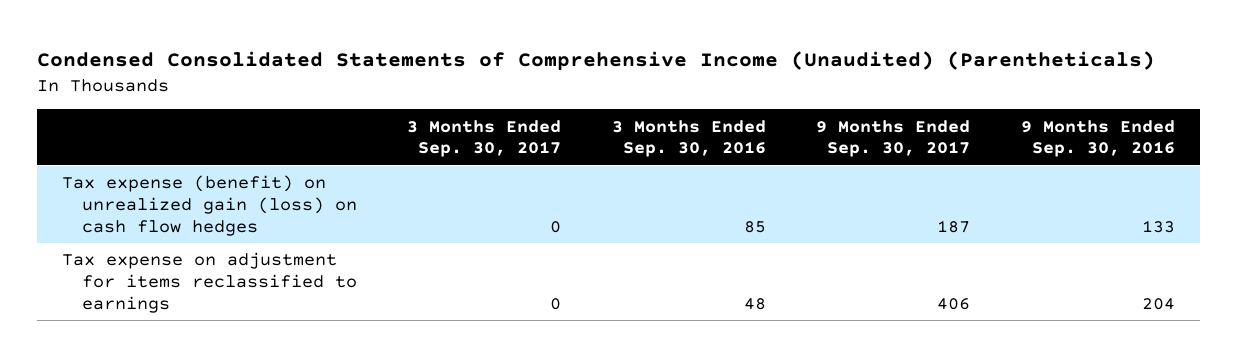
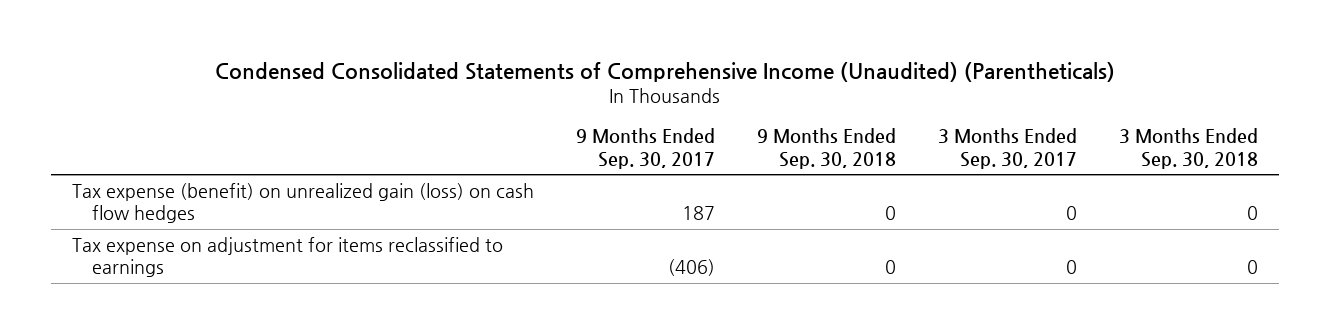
[611,119,766,158] 3 Months Ended Sep. 30, 2016 -> none
[1020,119,1175,158] 9 Months Ended Sep. 30, 2016 -> none
none -> [756,128,896,169] 9 Months Ended Sep. 30, 2018
none -> [1119,128,1259,169] 3 Months Ended Sep. 30, 2018
[937,297,971,310] 406 -> [667,259,715,277] (406)

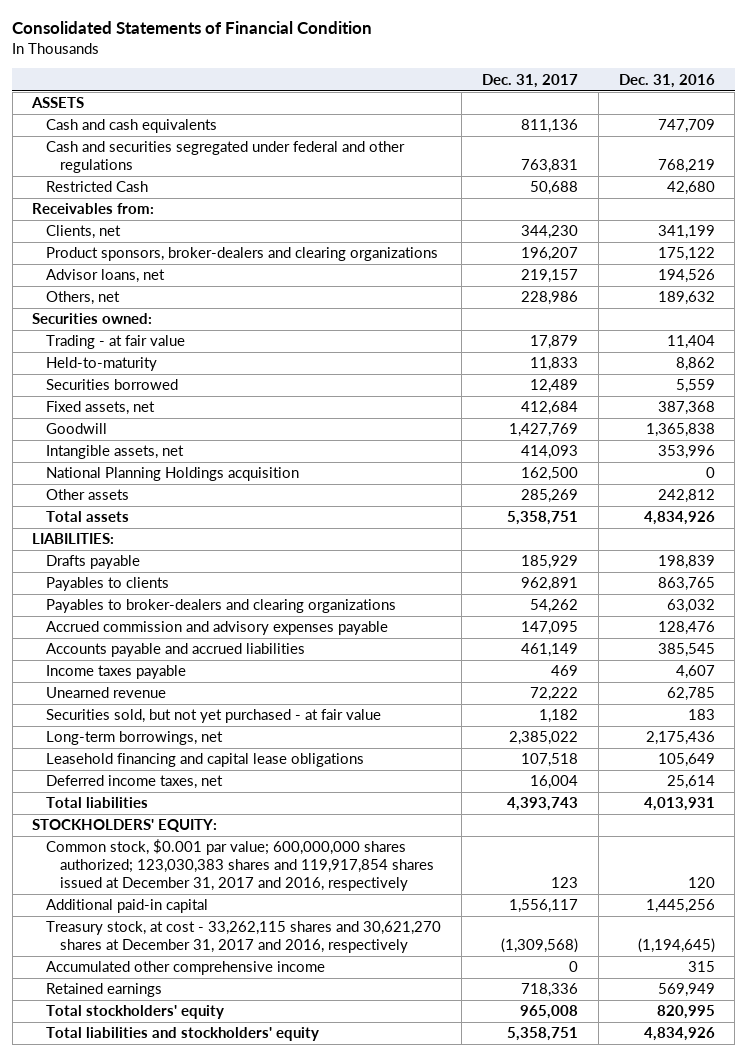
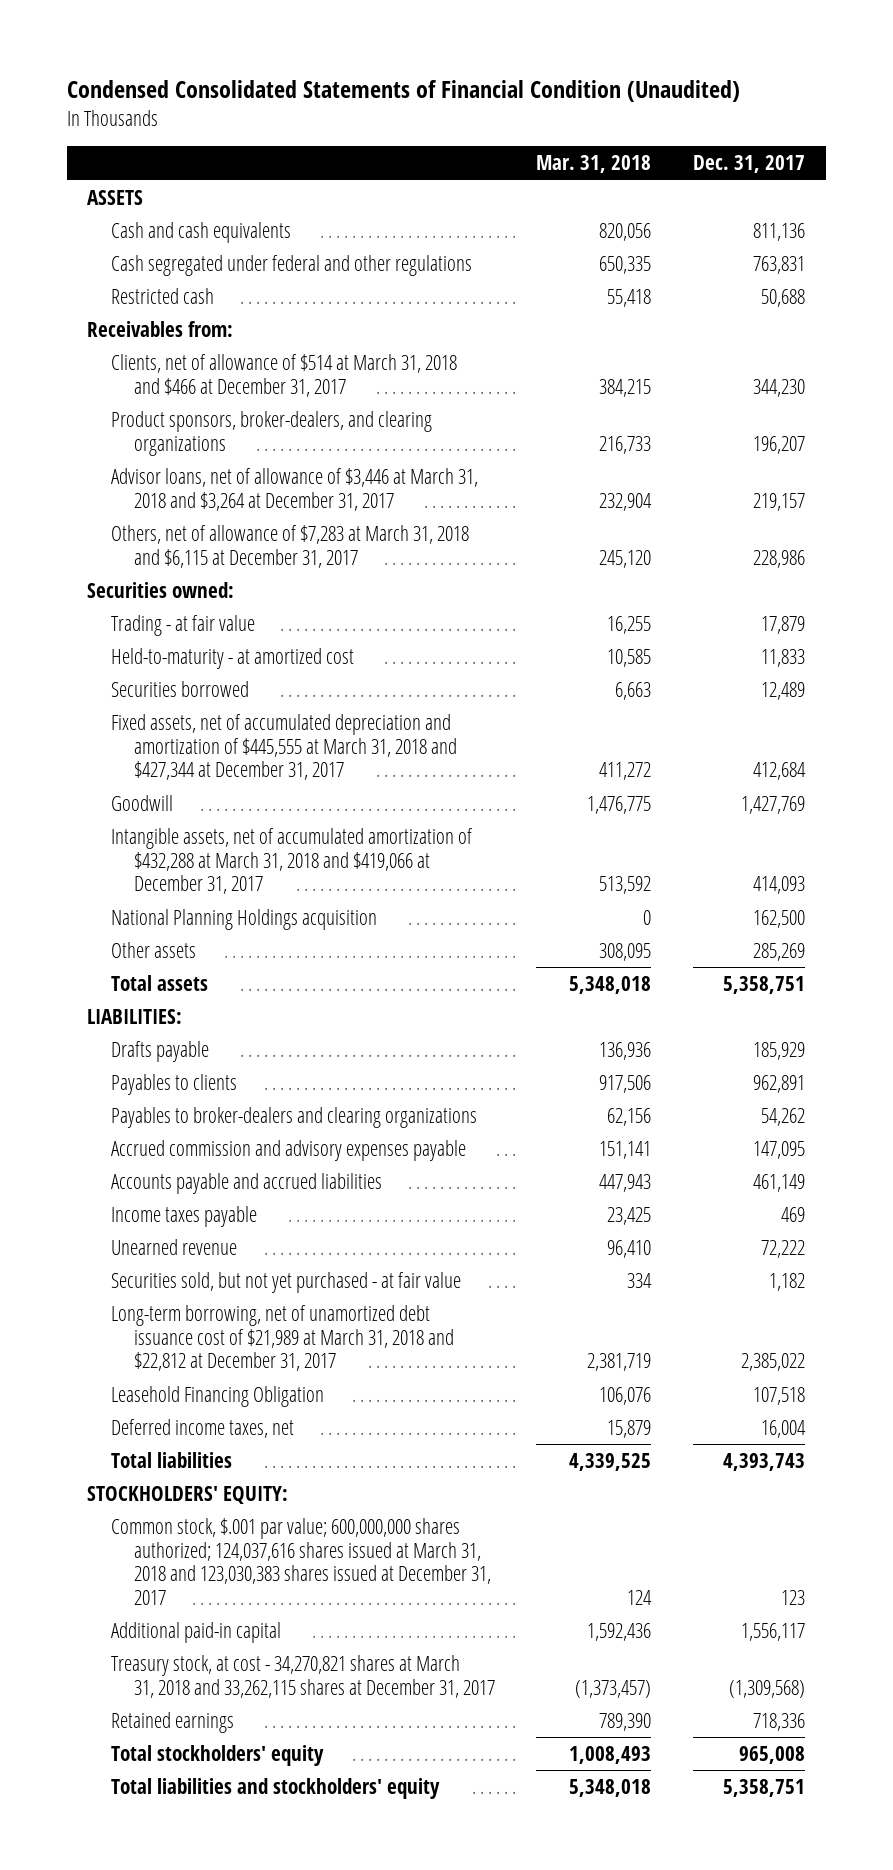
[12,21,373,35] Consolidated Statements of Financial Condition -> [66,80,740,103] Condensed Consolidated Statements of Financial Condition (Unaudited)
[618,73,715,88] Dec. 31, 2016 -> none
none -> [536,155,652,174] Mar. 31, 2018
[46,141,406,174] Cash and securities segregated under federal and other regulations -> [110,254,472,276] Cash segregated under federal and other regulations
[46,181,149,193] Restricted Cash -> [110,287,214,304] Restricted cash
[46,225,122,240] Clients, net -> [110,353,457,397] Clients, net of allowance of $514 at March 31, 2018 and $466 at December 31, 2017
[46,247,439,262] Product sponsors, broker-dealers and clearing organizations -> [110,410,432,456] Product sponsors, broker-dealers, and clearing organizations
[46,269,166,284] Advisor loans, net -> [110,467,478,511] Advisor loans, net of allowance of $3,446 at March 31, 2018 and $3,264 at December 31, 2017
[46,291,121,306] Others, net -> [110,524,469,568] Others, net of allowance of $7,283 at March 31, 2018 and $6,115 at December 31, 2017
[46,357,158,372] Held-to-maturity -> [110,647,354,669] Held-to-maturity - at amortized cost
[46,401,156,416] Fixed assets, net -> [110,713,457,781] Fixed assets, net of accumulated depreciation and amortization of $445,555 at March 31, 2018 and $427,344 at December 31, 2017
[46,445,185,460] Intangible assets, net -> [110,827,473,895] Intangible assets, net of accumulated amortization of $432,288 at March 31, 2018 and $419,066 at December 31, 2017
[46,731,224,746] Long-term borrowings, net -> [110,1304,454,1372] Long-term borrowing, net of unamortized debt issuance cost of $21,989 at March 31, 2018 and $22,812 at December 31, 2017
[46,753,365,768] Leasehold financing and capital lease obligations -> [110,1385,324,1407] Leasehold Financing Obligation
[46,839,435,892] Common stock, $0.001 par value; 600,000,000 shares authorized; 123,030,383 shares and 119,917,854 shares issued at December 31, 2017 and 2016, respectively -> [110,1517,491,1606] Common stock, $.001 par value; 600,000,000 shares authorized; 124,037,616 shares issued at March 31, 2018 and 123,030,383 shares issued at December 31, 2017
[46,961,326,976] Accumulated other comprehensive income -> none
[46,921,442,954] Treasury stock, at cost - 33,262,115 shares and 30,621,270 shares at December 31, 2017 and 2016, respectively -> [110,1654,495,1698] Treasury stock, at cost - 34,270,821 shares at March 31, 2018 and 33,262,115 shares at December 31, 2017

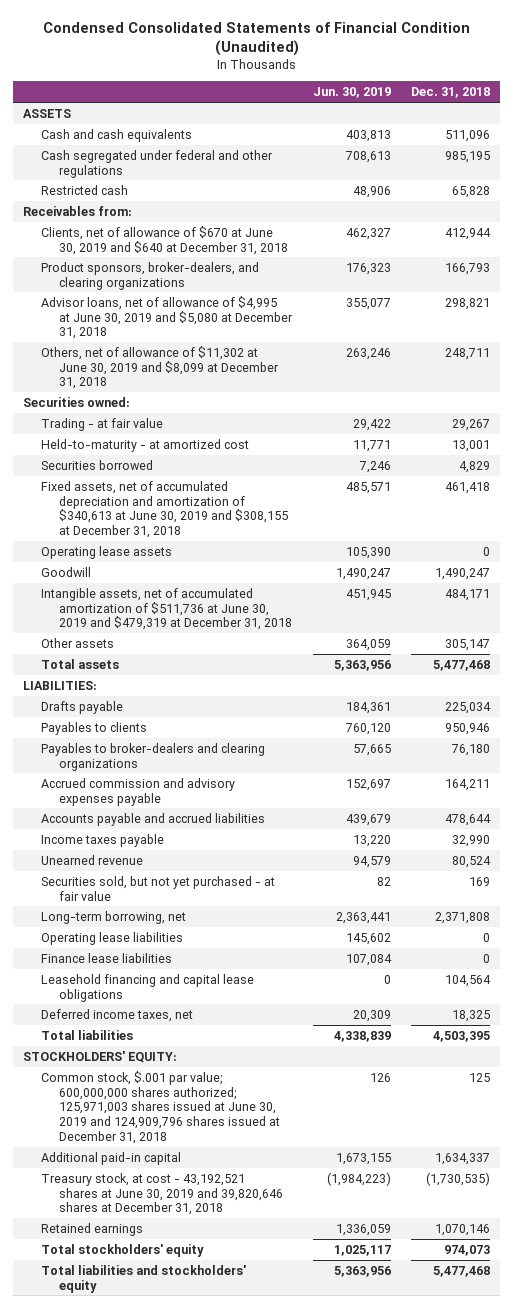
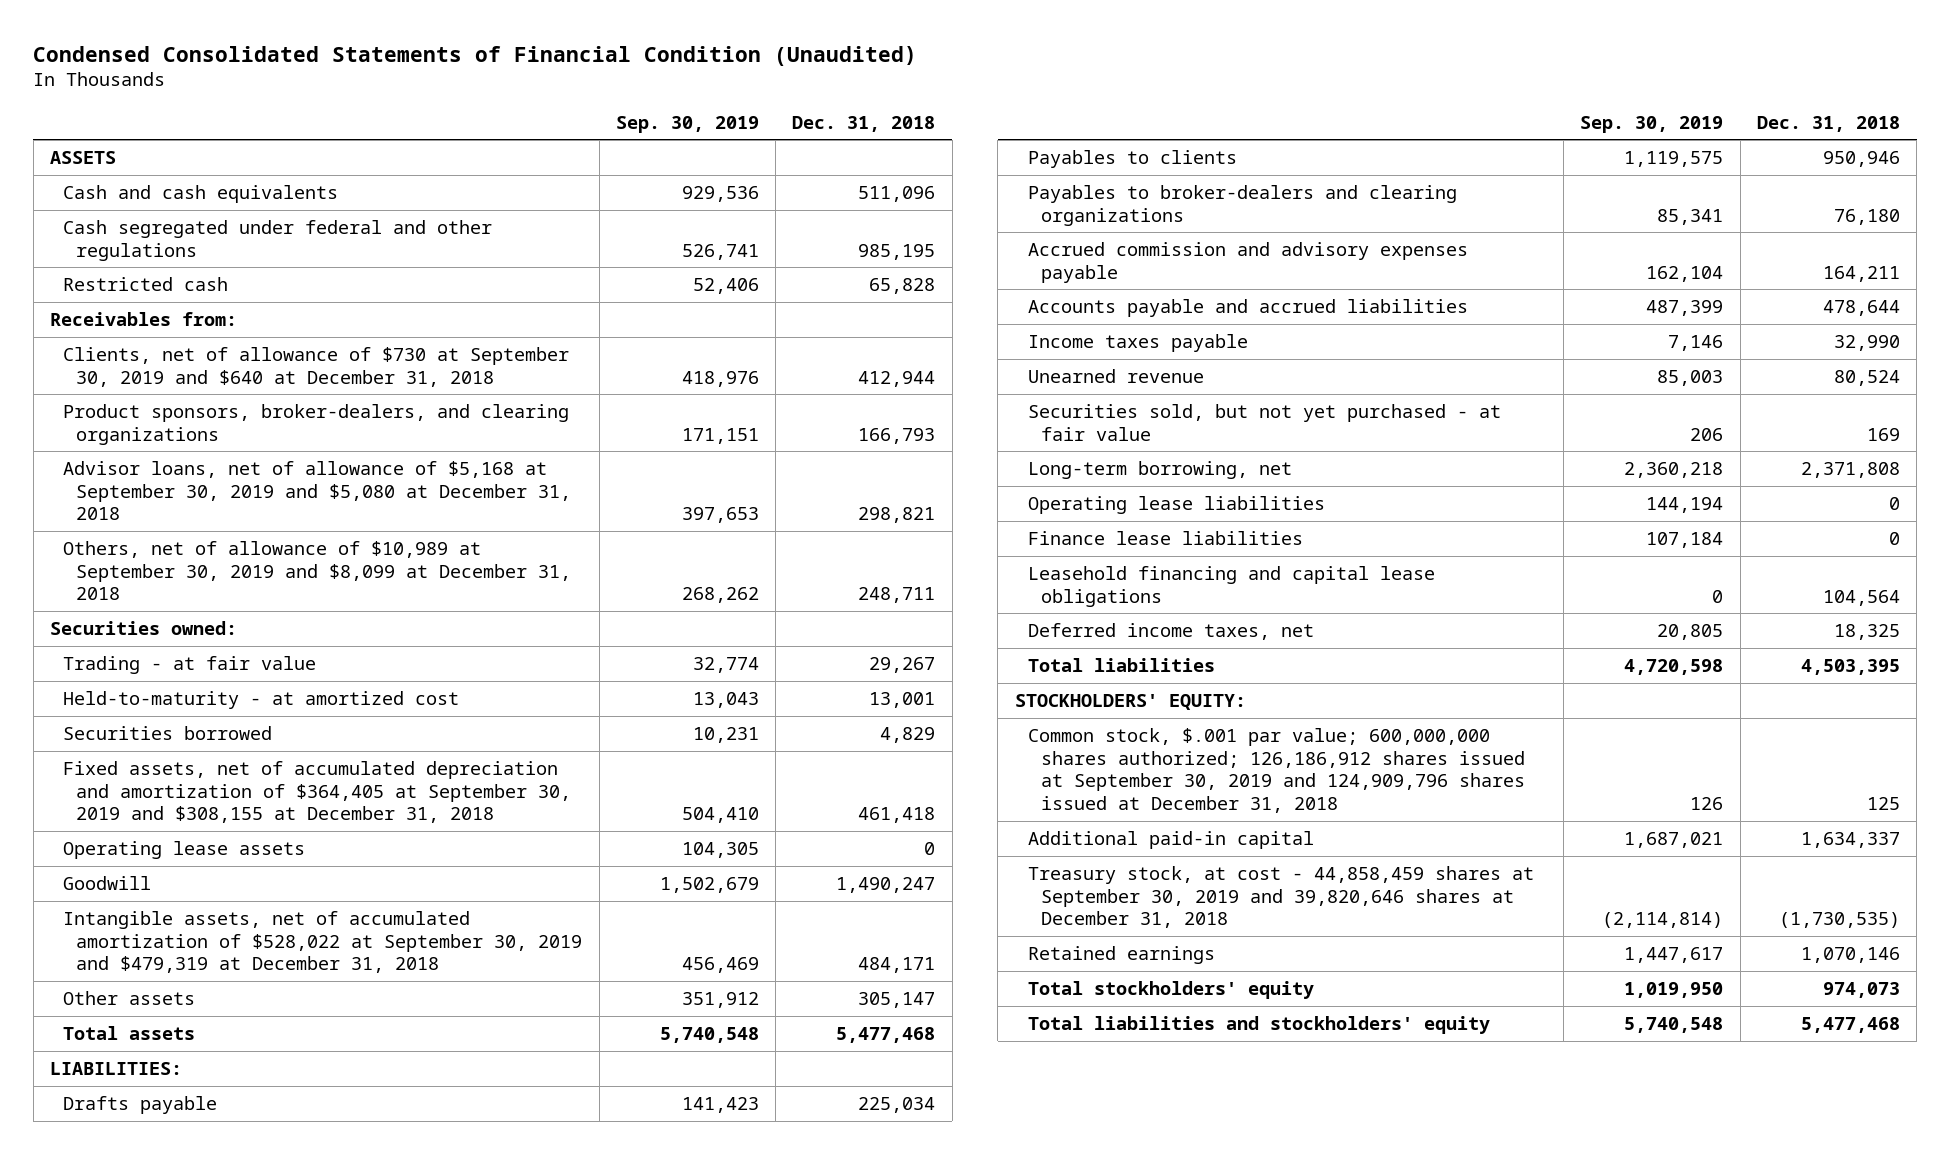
[312,87,391,99] Jun. 30, 2019 -> none
none -> [615,115,759,133] Sep. 30, 2019
[41,225,289,255] Clients, net of allowance of $670 at June 30, 2019 and $640 at December 31, 2018 -> [63,346,570,387] Clients, net of allowance of $730 at September 30, 2019 and $640 at December 31, 2018
[41,295,294,340] Advisor loans, net of allowance of $4,995 at June 30, 2019 and $5,080 at December 31, 2018 -> [63,460,572,521] Advisor loans, net of allowance of $5,168 at September 30, 2019 and $5,080 at December 31, 2018
[41,345,280,390] Others, net of allowance of $11,302 at June 30, 2019 and $8,099 at December 31, 2018 -> [63,540,572,601] Others, net of allowance of $10,989 at September 30, 2019 and $8,099 at December 31, 2018
[41,480,289,539] Fixed assets, net of accumulated depreciation and amortization of $340,613 at June 30, 2019 and $308,155 at December 31, 2018 -> [63,760,572,824] Fixed assets, net of accumulated depreciation and amortization of $364,405 at September 30, 2019 and $308,155 at December 31, 2018
[41,587,293,631] Intangible assets, net of accumulated amortization of $511,736 at June 30, 2019 and $479,319 at December 31, 2018 -> [63,910,583,974] Intangible assets, net of accumulated amortization of $528,022 at September 30, 2019 and $479,319 at December 31, 2018
[41,1070,281,1144] Common stock, $.001 par value; 600,000,000 shares authorized; 125,971,003 shares issued at June 30, 2019 and 124,909,796 shares issued at December 31, 2018 -> [1027,727,1525,813] Common stock, $.001 par value; 600,000,000 shares authorized; 126,186,912 shares issued at September 30, 2019 and 124,909,796 shares issued at December 31, 2018
[41,1172,284,1216] Treasury stock, at cost - 43,192,521 shares at June 30, 2019 and 39,820,646 shares at December 31, 2018 -> [1027,865,1534,929] Treasury stock, at cost - 44,858,459 shares at September 30, 2019 and 39,820,646 shares at December 31, 2018

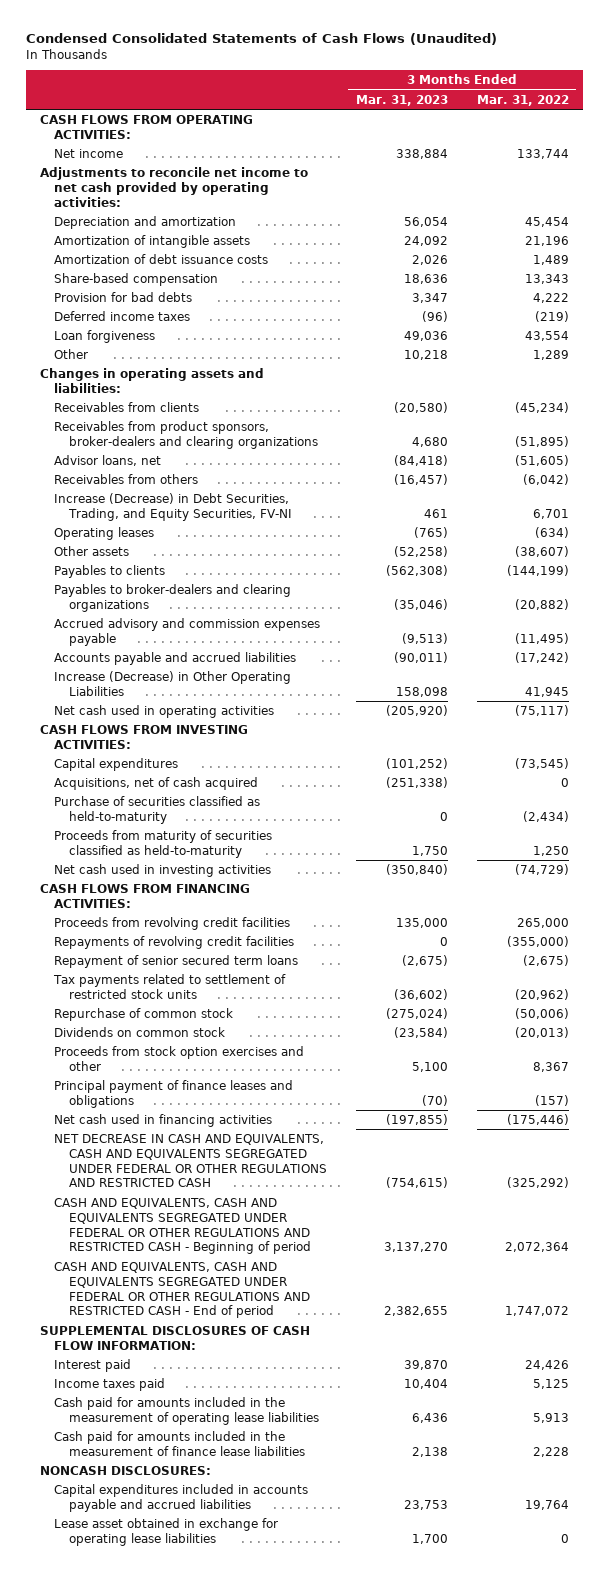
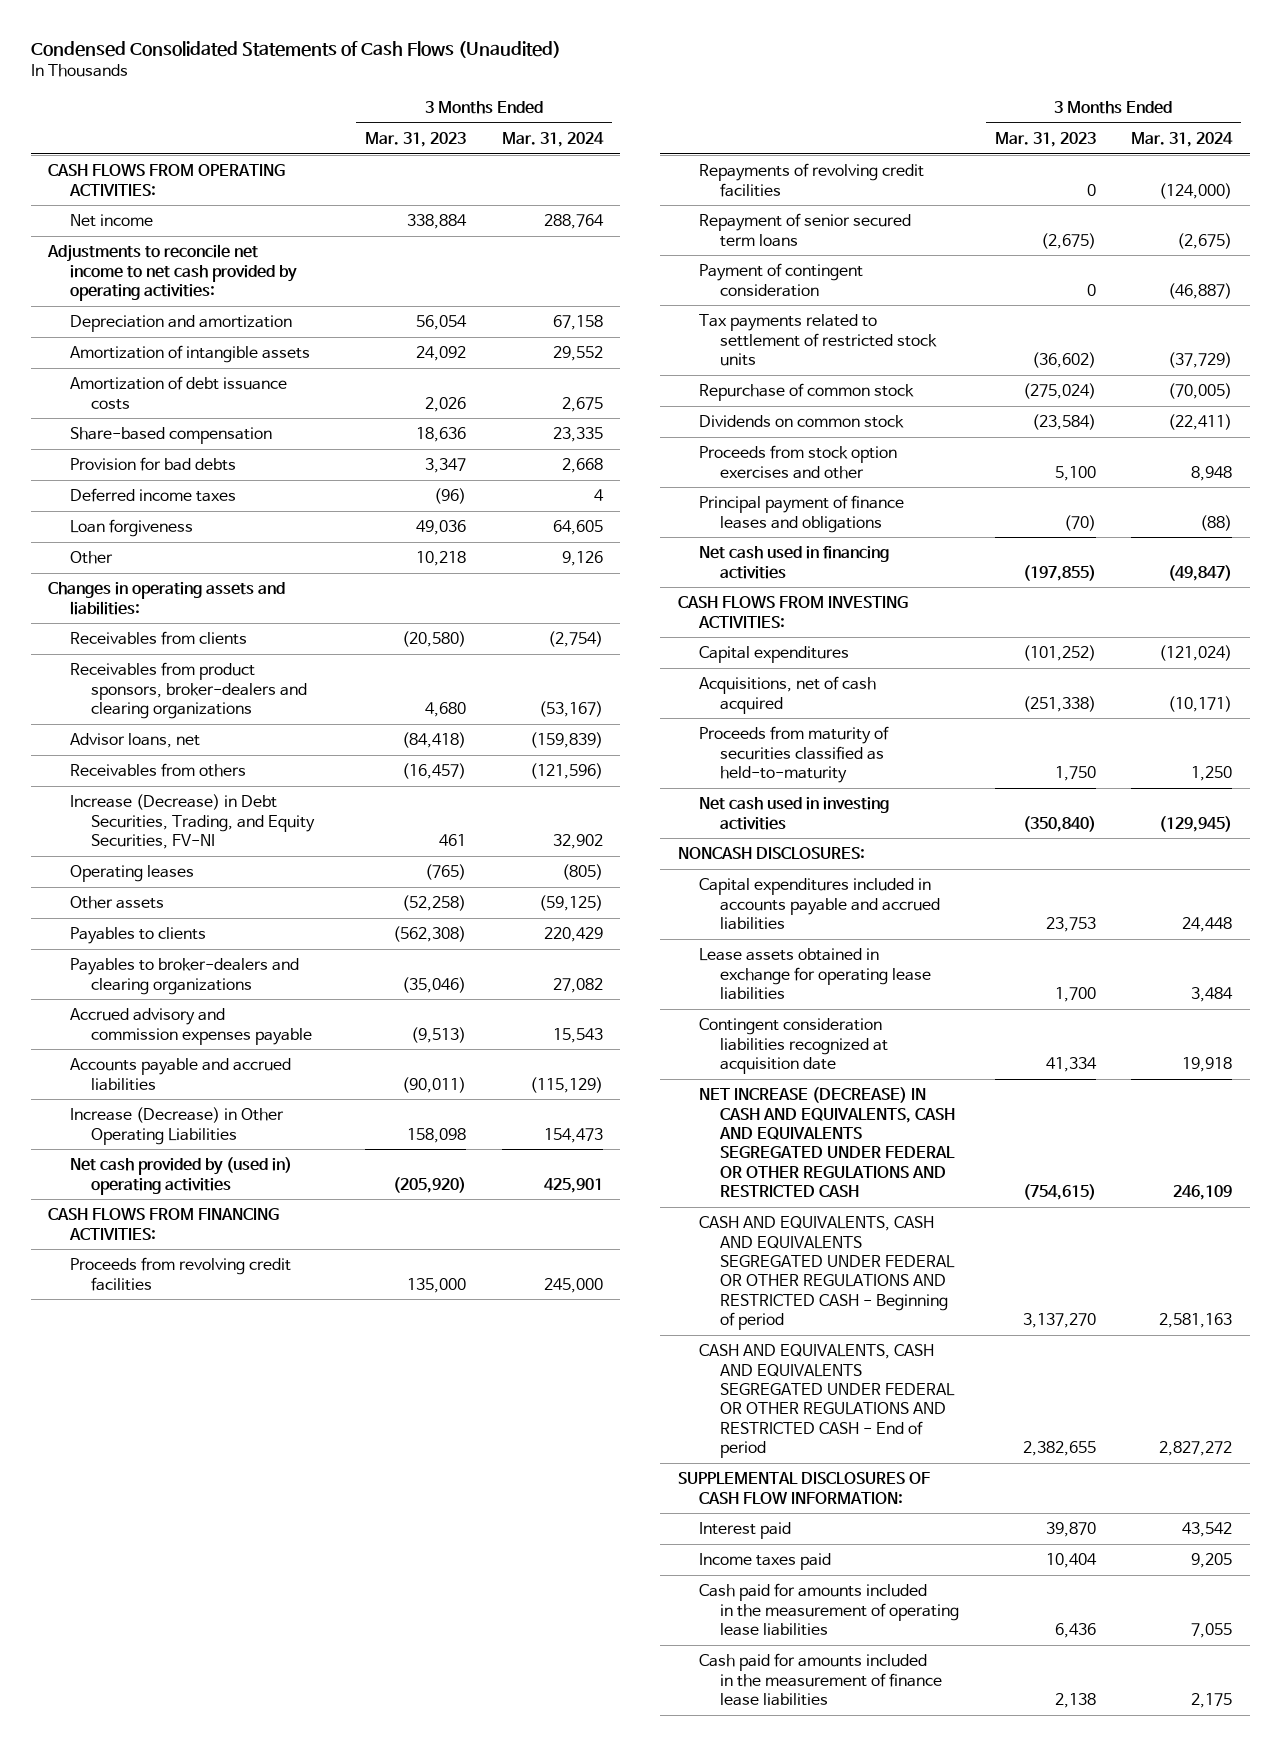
[476,94,569,106] Mar. 31, 2022 -> none
none -> [501,132,604,148] Mar. 31, 2024
[54,795,261,824] Purchase of securities classified as held-to-maturity -> none
[54,704,275,718] Net cash used in operating activities -> [69,1157,292,1195] Net cash provided by (used in) operating activities
none -> [698,263,863,297] Payment of contingent consideration
[40,724,249,749] CASH FLOWS FROM INVESTING ACTIVITIES: -> [677,596,908,628] CASH FLOWS FROM INVESTING ACTIVITIES:
[54,757,179,771] Capital expenditures -> [698,646,849,664] Capital expenditures
[54,776,259,790] Acquisitions, net of cash acquired -> [698,676,876,714] Acquisitions, net of cash acquired
[54,829,273,858] Proceeds from maturity of securities classified as held-to-maturity -> [698,726,889,783] Proceeds from maturity of securities classified as held-to-maturity
[54,863,272,877] Net cash used in investing activities -> [698,797,889,830] Net cash used in investing activities
[40,1465,212,1475] NONCASH DISCLOSURES: -> [677,847,865,860] NONCASH DISCLOSURES:
[54,1483,309,1512] Capital expenditures included in accounts payable and accrued liabilities -> [698,878,941,930] Capital expenditures included in accounts payable and accrued liabilities
none -> [698,948,932,1000] Lease assets obtained in exchange for operating lease liabilities
none -> [698,1018,889,1074] Contingent consideration liabilities recognized at acquisition date
[54,1133,327,1188] NET DECREASE IN CASH AND EQUIVALENTS, CASH AND EQUIVALENTS SEGREGATED UNDER FEDERAL OR OTHER REGULATIONS AND RESTRICTED CASH -> [698,1087,956,1197] NET INCREASE (DECREASE) IN CASH AND EQUIVALENTS, CASH AND EQUIVALENTS SEGREGATED UNDER FEDERAL OR OTHER REGULATIONS AND RESTRICTED CASH
[54,1517,279,1546] Lease asset obtained in exchange for operating lease liabilities -> none

